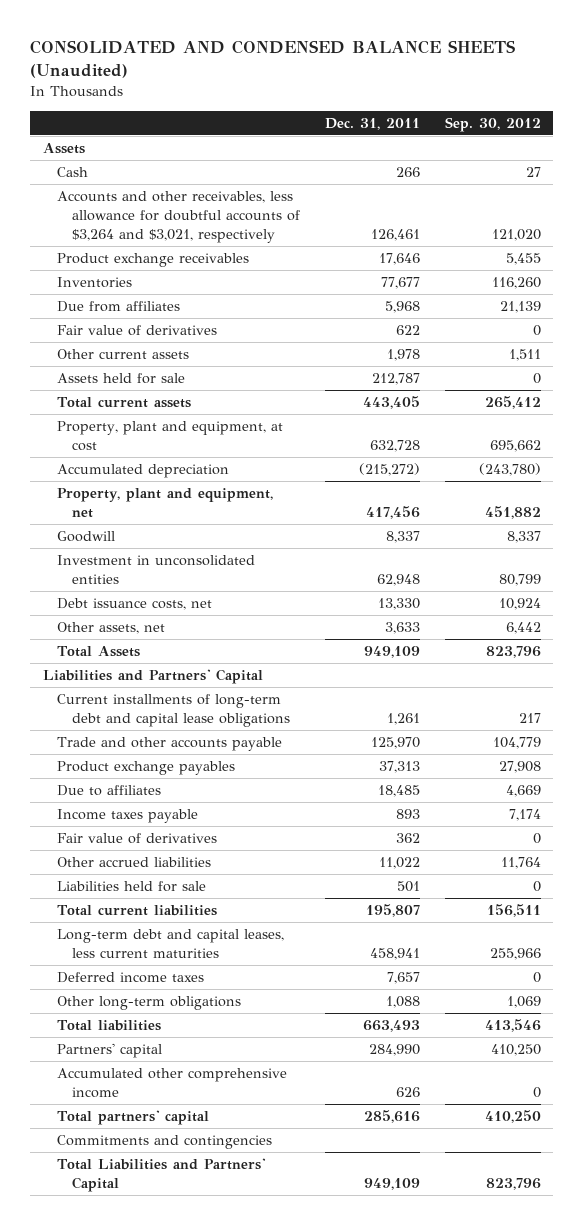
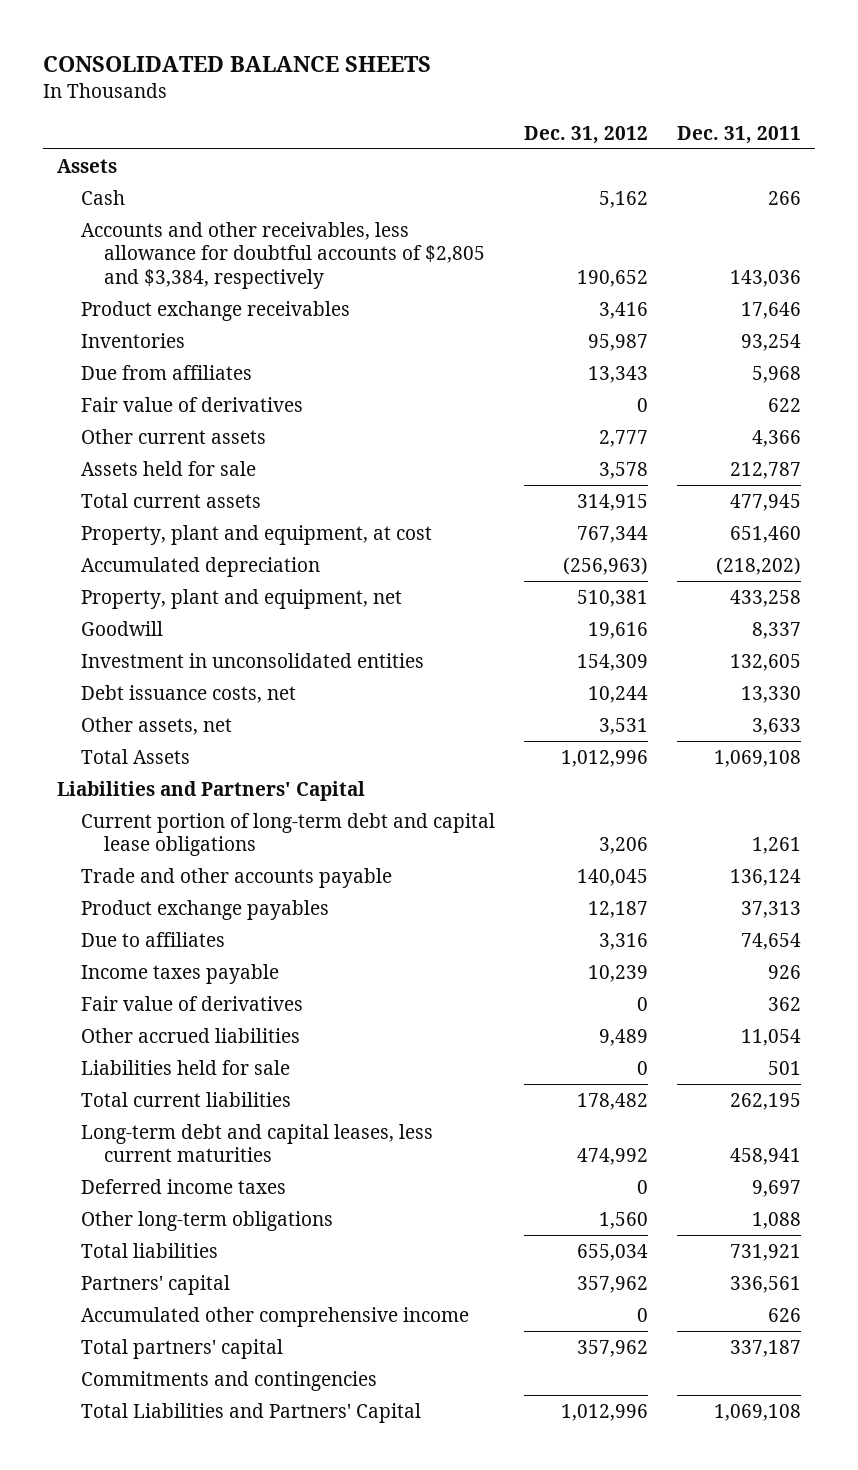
[30,40,516,79] CONSOLIDATED AND CONDENSED BALANCE SHEETS (Unaudited) -> [42,56,431,73] CONSOLIDATED BALANCE SHEETS
[444,116,541,132] Sep. 30, 2012 -> none
none -> [523,125,648,144] Dec. 31, 2012
[57,191,300,243] Accounts and other receivables, less allowance for doubtful accounts of $3,264 and $3,021, respectively -> [80,221,486,290] Accounts and other receivables, less allowance for doubtful accounts of $2,805 and $3,384, respectively
[370,228,420,241] 126,461 -> [729,270,801,288] 143,036
[380,277,420,290] 77,677 -> [740,333,801,351] 93,254
[386,349,420,362] 1,978 -> [751,429,801,447] 4,366
[362,396,420,410] 443,405 -> [729,493,801,511] 477,945
[369,440,420,453] 632,728 -> [729,525,801,543] 651,460
[358,463,420,477] (215,272) -> [715,556,801,575] (218,202)
[365,506,420,520] 417,456 -> [729,589,801,607] 433,258
[376,574,420,587] 62,948 -> [729,653,801,671] 132,605
[363,646,420,659] 949,109 -> [713,749,801,767] 1,069,108
[57,694,290,728] Current installments of long-term debt and capital lease obligations -> [80,812,495,857] Current portion of long-term debt and capital lease obligations
[370,737,420,750] 125,970 -> [729,868,801,886] 136,124
[377,785,420,798] 18,485 -> [740,932,801,950] 74,654
[395,809,420,820] 893 -> [767,964,801,979] 926
[378,857,420,870] 11,022 -> [740,1028,801,1046] 11,054
[365,904,420,918] 195,807 -> [729,1092,801,1110] 262,195
[386,972,420,985] 7,657 -> [751,1179,801,1197] 9,697
[362,1020,420,1033] 663,493 -> [729,1243,801,1261] 731,921
[368,1044,420,1057] 284,990 -> [729,1275,801,1293] 336,561
[363,1110,420,1124] 285,616 -> [729,1339,801,1357] 337,187
[363,1178,420,1191] 949,109 -> [713,1403,801,1421] 1,069,108

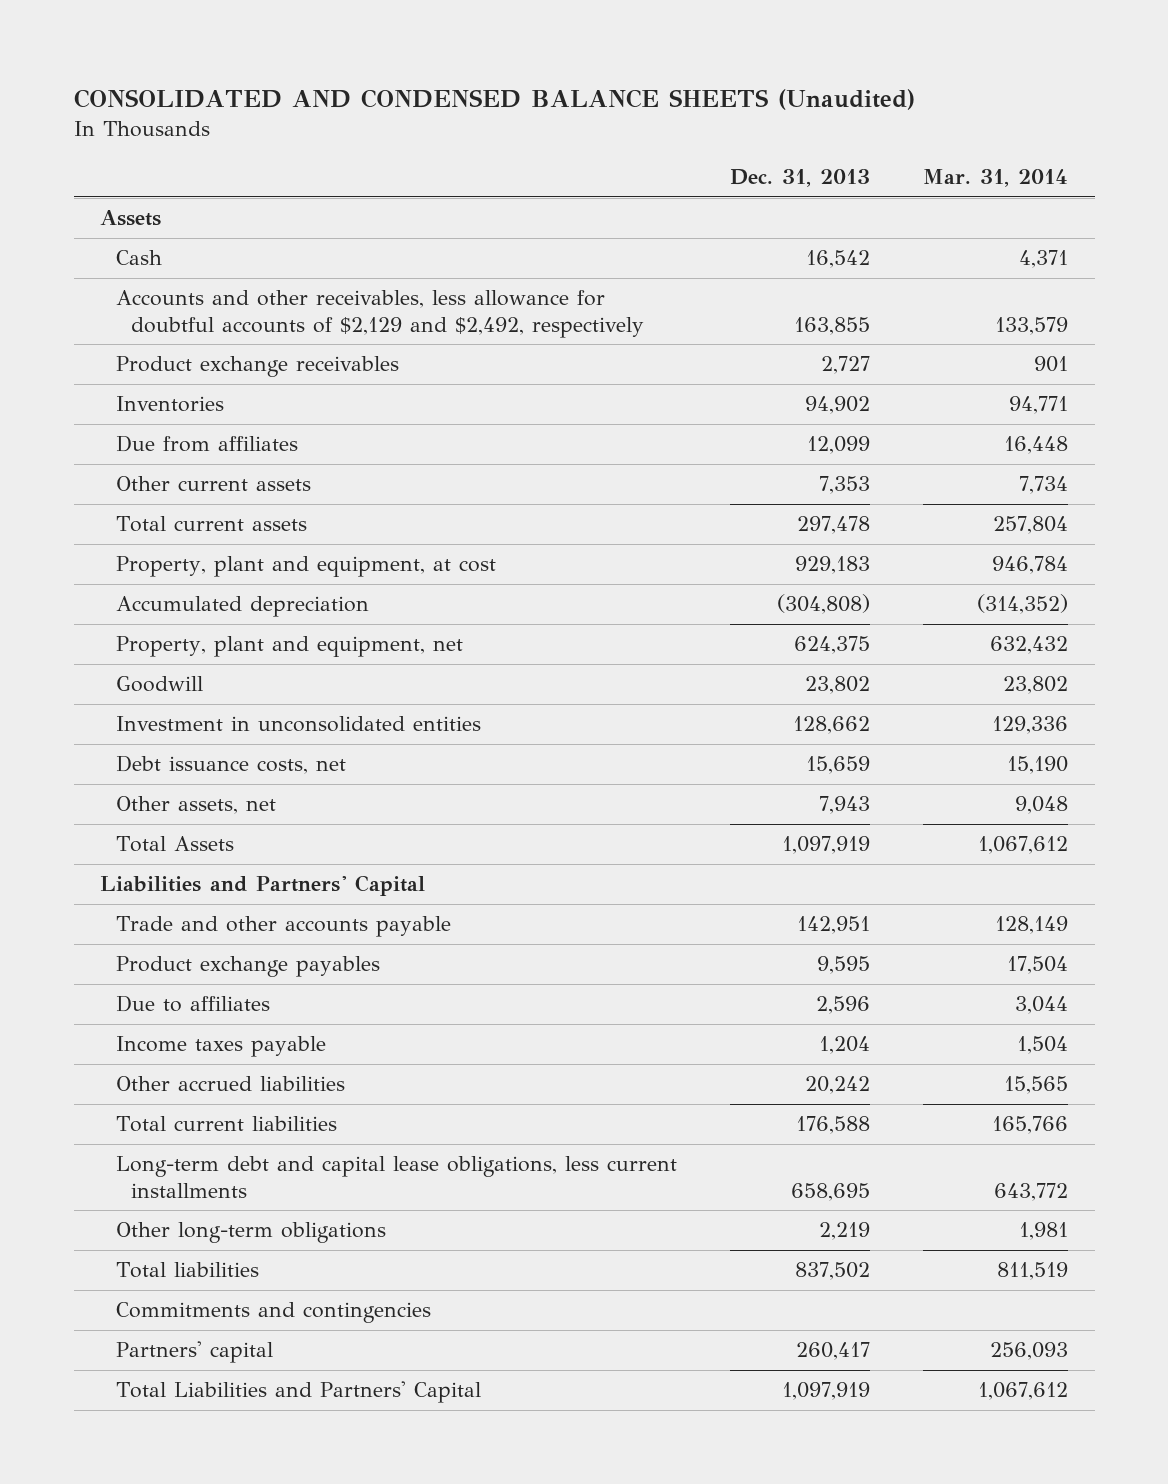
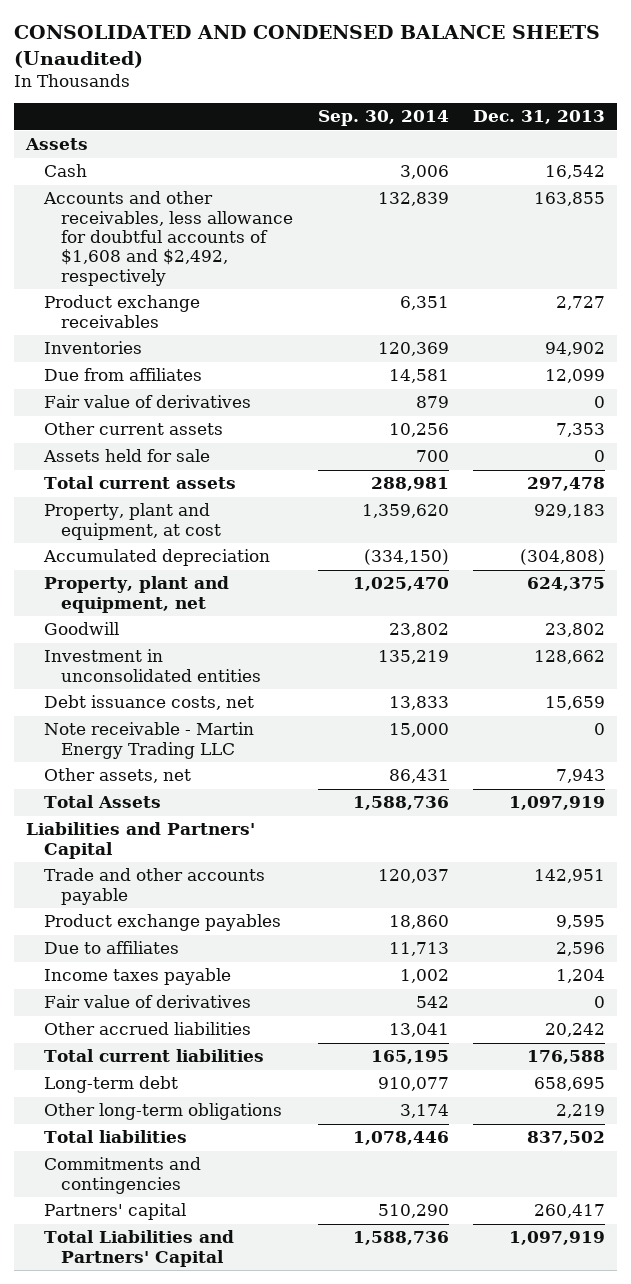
[923,169,1069,188] Mar. 31, 2014 -> none
none -> [317,110,449,127] Sep. 30, 2014
[115,290,645,339] Accounts and other receivables, less allowance for doubtful accounts of $2,129 and $2,492, respectively -> [42,191,294,286] Accounts and other receivables, less allowance for doubtful accounts of $1,608 and $2,492, respectively
none -> [43,395,251,409] Fair value of derivatives
none -> [42,449,210,463] Assets held for sale
none -> [43,722,254,759] Note receivable - Martin Energy Trading LLC
none -> [43,995,251,1009] Fair value of derivatives
[115,1156,677,1199] Long-term debt and capital lease obligations, less current installments -> [43,1076,178,1094] Long-term debt

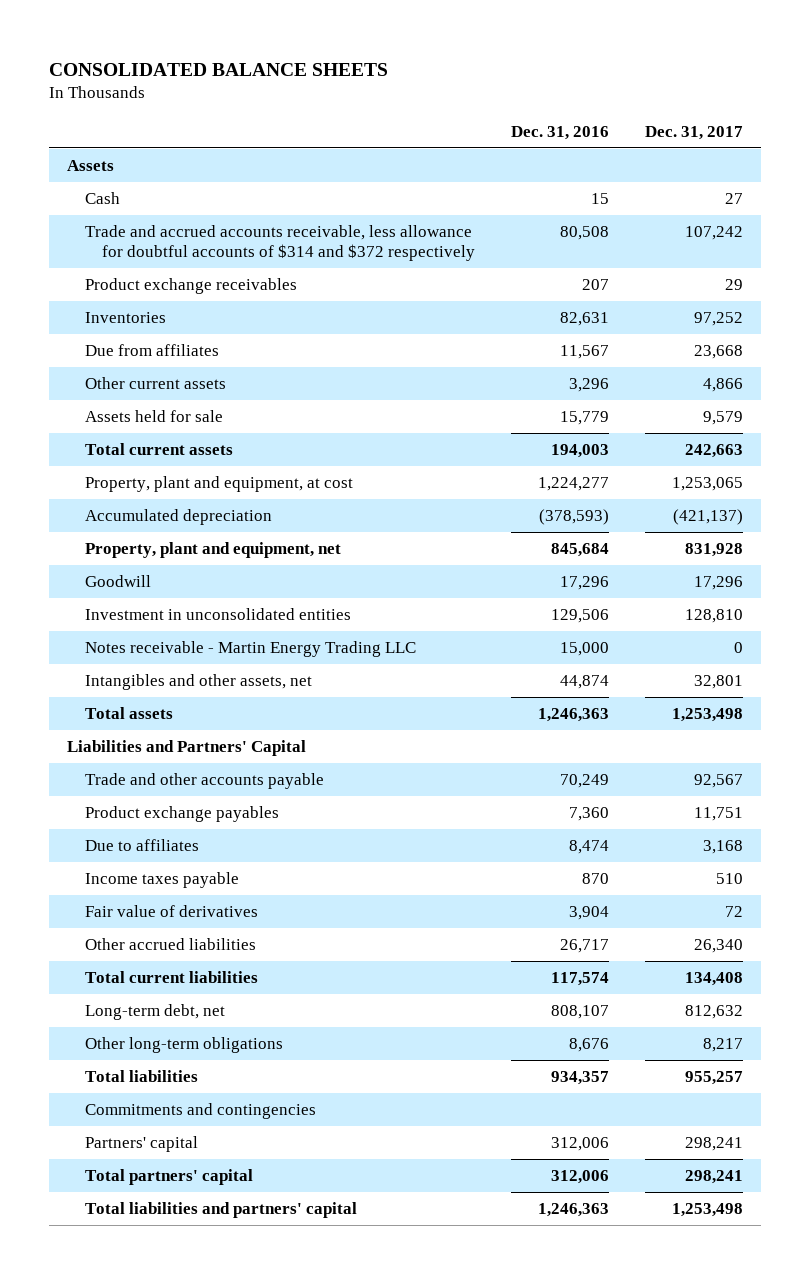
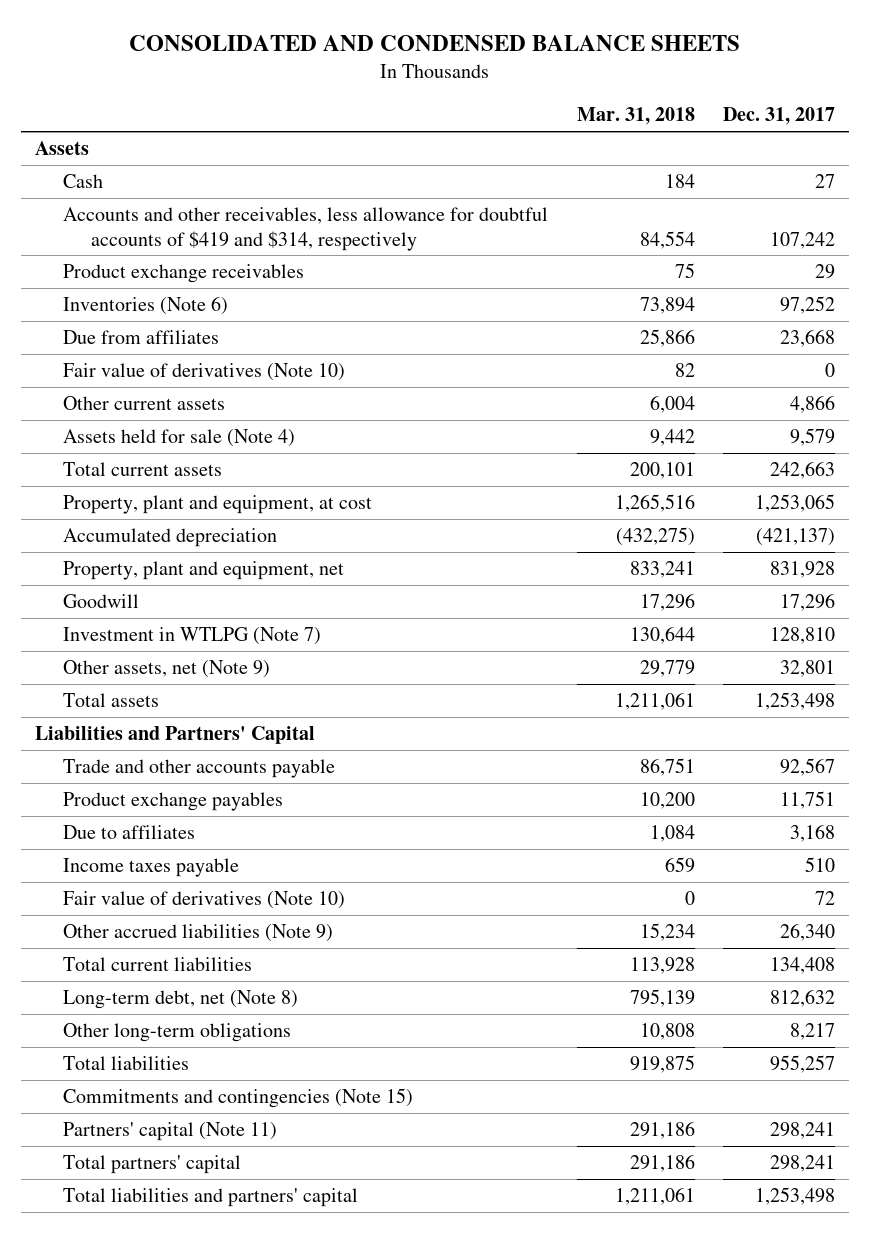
[49,62,389,76] CONSOLIDATED BALANCE SHEETS -> [128,35,740,52] CONSOLIDATED AND CONDENSED BALANCE SHEETS
[510,126,609,141] Dec. 31, 2016 -> none
none -> [576,107,695,126] Mar. 31, 2018
[84,224,475,262] Trade and accrued accounts receivable, less allowance for doubtful accounts of $314 and $372 respectively -> [63,207,549,251] Accounts and other receivables, less allowance for doubtful accounts of $419 and $314, respectively
[84,311,166,323] Inventories -> [63,296,229,316] Inventories (Note 6)
none -> [63,363,346,382] Fair value of derivatives (Note 10)
[84,409,223,422] Assets held for sale -> [63,429,296,448] Assets held for sale (Note 4)
[84,640,416,657] Notes receivable - Martin Energy Trading LLC -> none
[84,607,351,620] Investment in unconsolidated entities -> [63,627,322,646] Investment in WTLPG (Note 7)
[84,673,312,690] Intangibles and other assets, net -> [63,660,271,679] Other assets, net (Note 9)
[84,904,258,917] Fair value of derivatives -> [63,891,346,910] Fair value of derivatives (Note 10)
[84,937,256,950] Other accrued liabilities -> [63,924,334,943] Other accrued liabilities (Note 9)
[84,1003,225,1020] Long-term debt, net -> [63,990,299,1010] Long-term debt, net (Note 8)
[84,1102,316,1119] Commitments and contingencies -> [63,1088,414,1109] Commitments and contingencies (Note 15)
[84,1135,198,1152] Partners' capital -> [63,1122,278,1142] Partners' capital (Note 11)

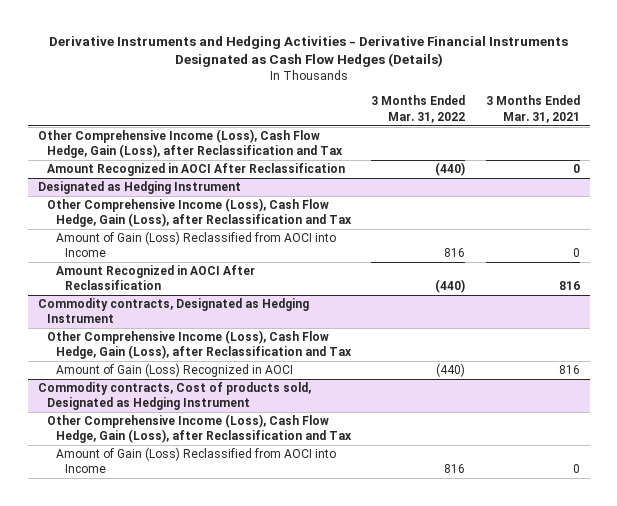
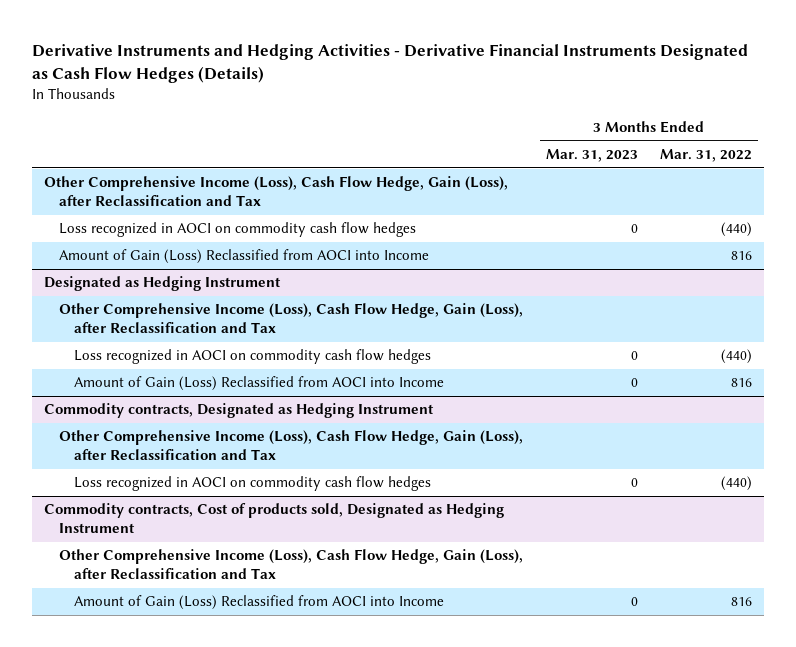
[485,95,580,123] 3 Months Ended Mar. 31, 2021 -> none
none -> [545,149,638,163] Mar. 31, 2023
[46,163,345,177] Amount Recognized in AOCI After Reclassification -> none
none -> [59,222,417,238] Loss recognized in AOCI on commodity cash flow hedges
none -> [59,249,430,265] Amount of Gain (Loss) Reclassified from AOCI into Income
none -> [74,349,432,365] Loss recognized in AOCI on commodity cash flow hedges
[55,265,255,291] Amount Recognized in AOCI After Reclassification -> none
[55,363,293,378] Amount of Gain (Loss) Recognized in AOCI -> none
none -> [74,476,432,492] Loss recognized in AOCI on commodity cash flow hedges

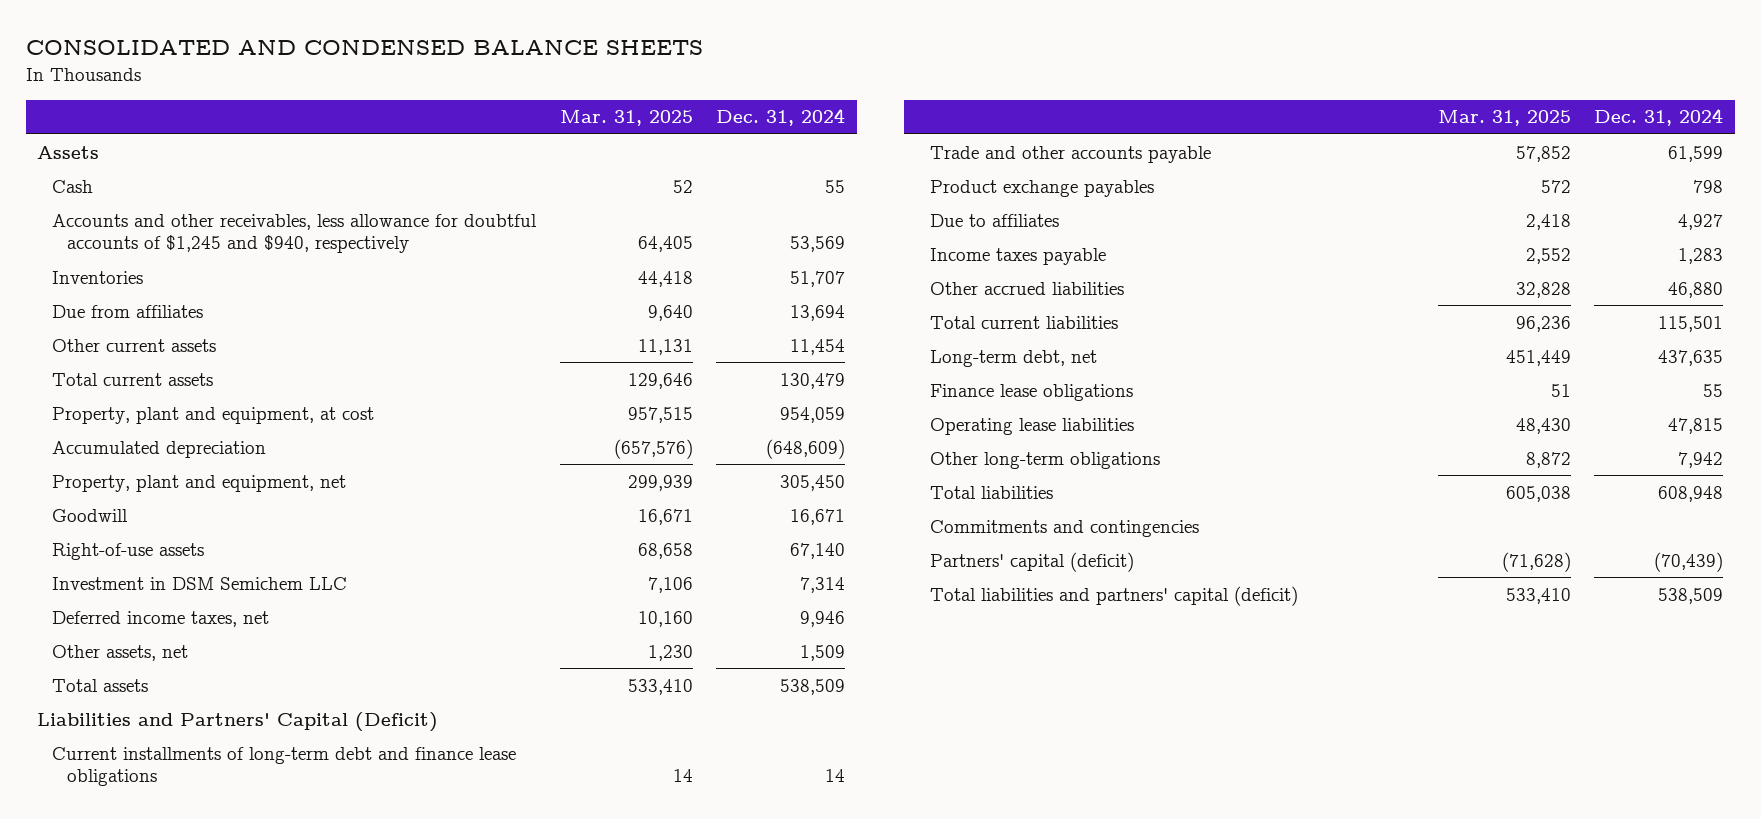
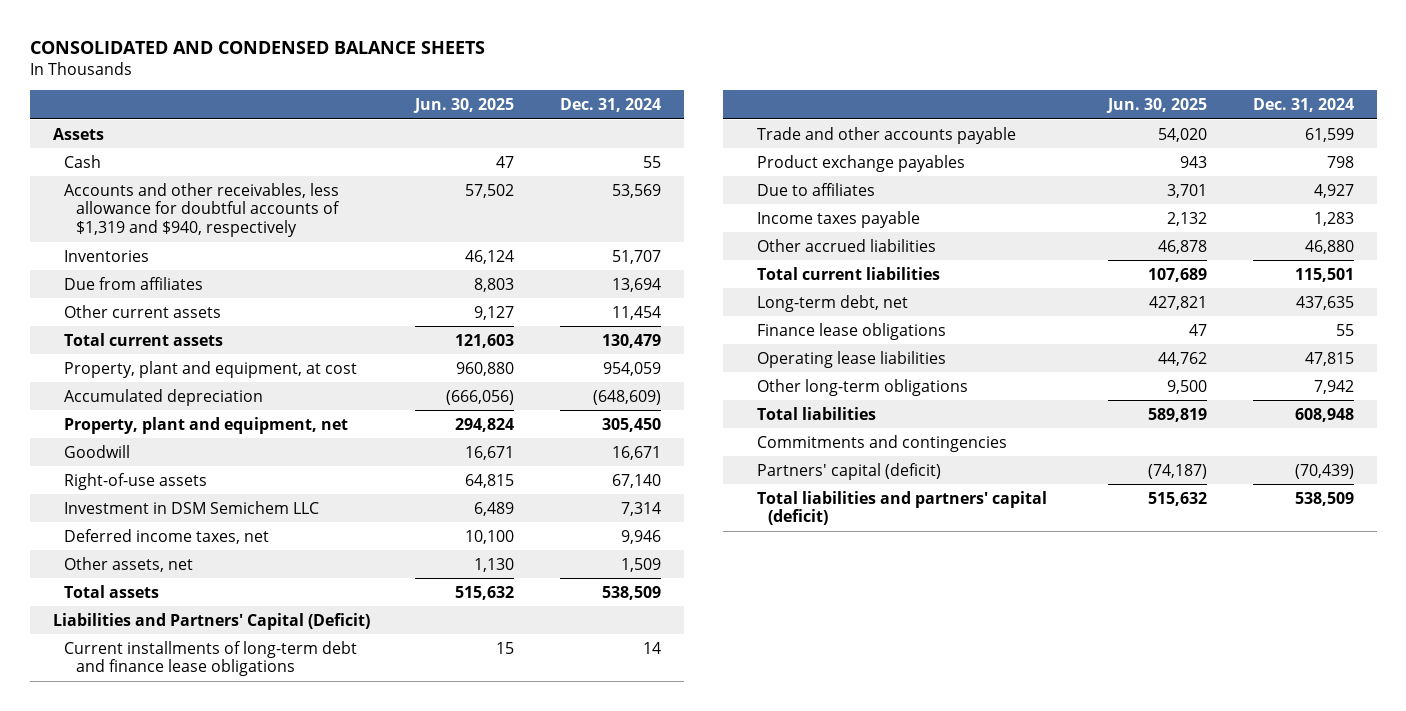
[559,110,693,127] Mar. 31, 2025 -> none
none -> [413,97,515,113] Jun. 30, 2025
[52,213,538,254] Accounts and other receivables, less allowance for doubtful accounts of $1,245 and $940, respectively -> [64,182,340,238] Accounts and other receivables, less allowance for doubtful accounts of $1,319 and $940, respectively

